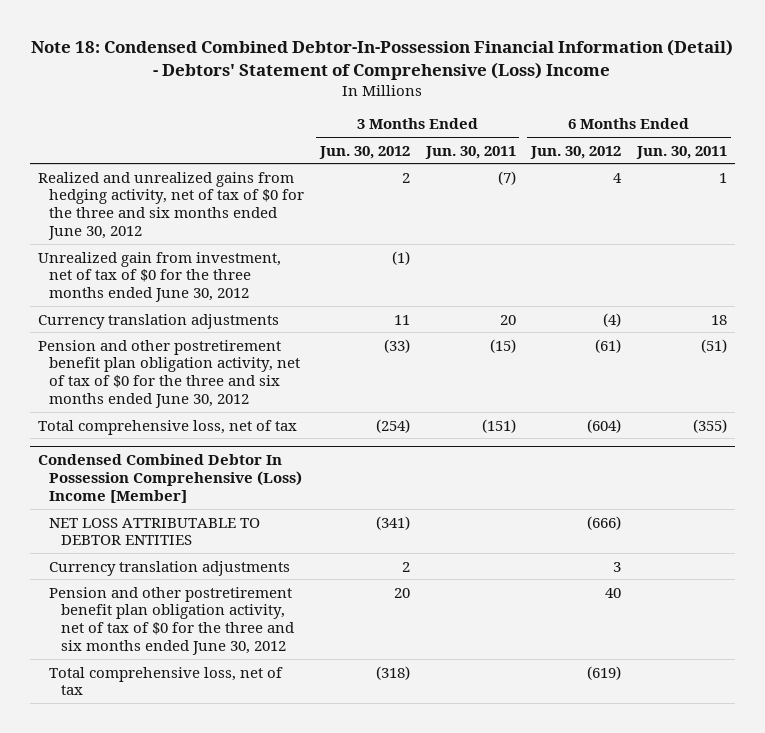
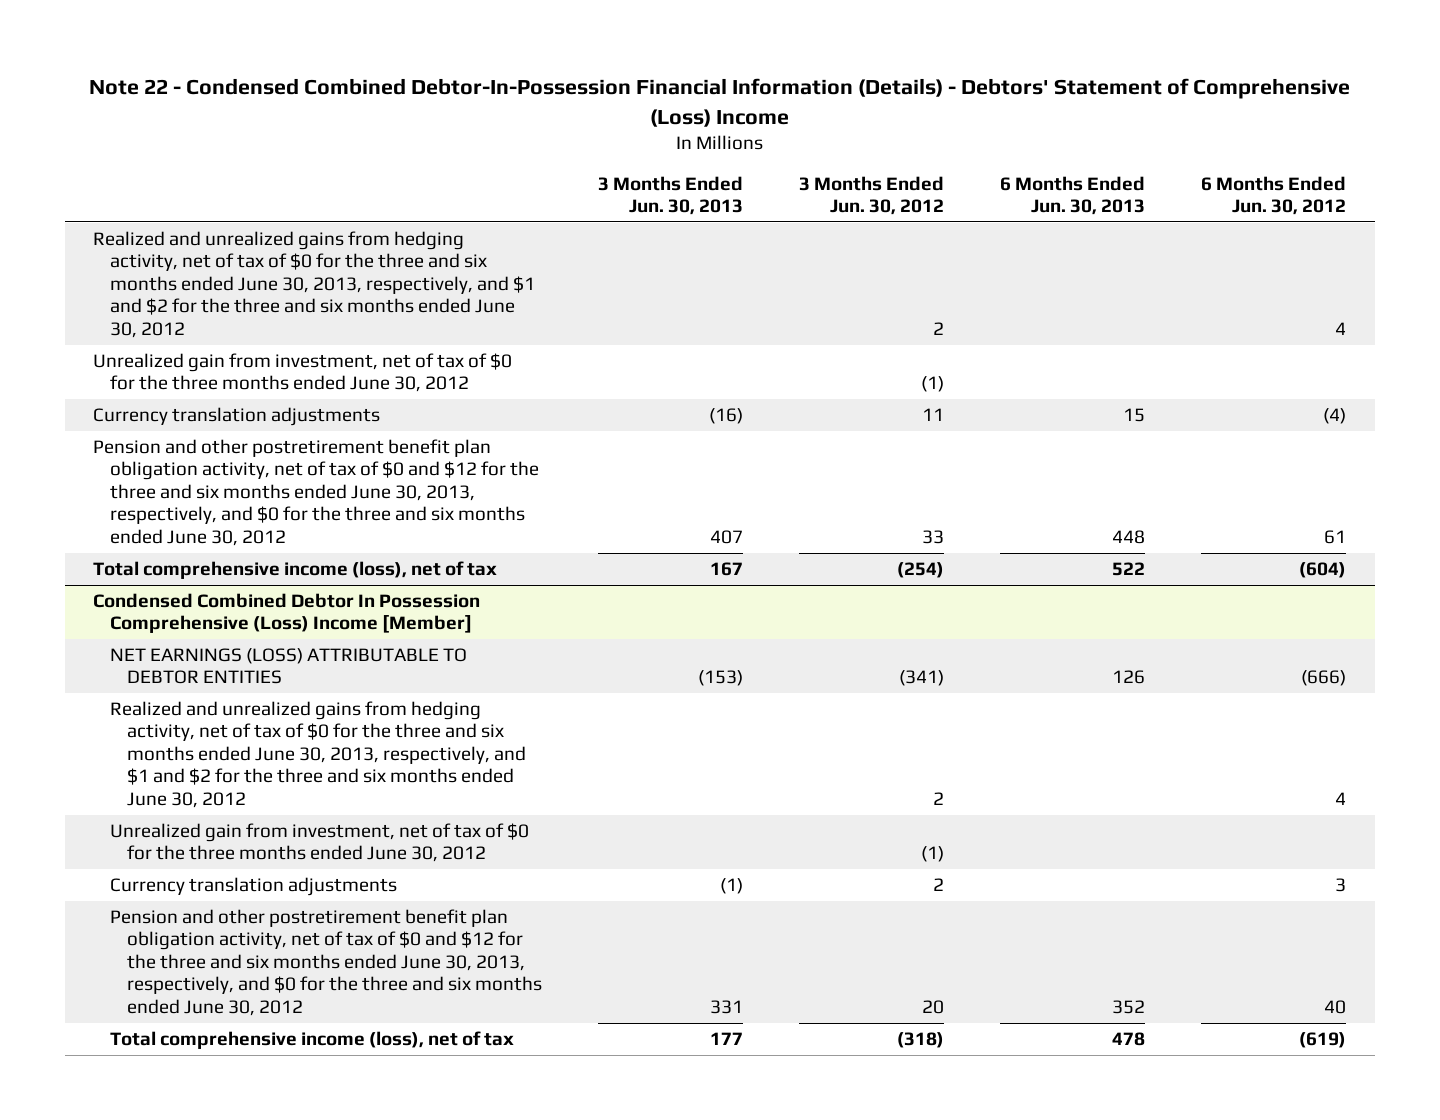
[31,38,734,80] Note 18: Condensed Combined Debtor-In-Possession Financial Information (Detail) - Debtors' Statement of Comprehensive (Loss) Income -> [88,78,1350,127] Note 22 - Condensed Combined Debtor-In-Possession Financial Information (Details) - Debtors' Statement of Comprehensive (Loss) Income
[424,145,516,159] Jun. 30, 2011 -> none
[636,145,728,159] Jun. 30, 2011 -> none
none -> [598,175,744,216] 3 Months Ended Jun. 30, 2013
none -> [1000,175,1146,216] 6 Months Ended Jun. 30, 2013
[37,171,305,241] Realized and unrealized gains from hedging activity, net of tax of $0 for the three and six months ended June 30, 2012 -> [93,231,536,338] Realized and unrealized gains from hedging activity, net of tax of $0 for the three and six months ended June 30, 2013, respectively, and $1 and $2 for the three and six months ended June 30, 2012
[37,339,301,409] Pension and other postretirement benefit plan obligation activity, net of tax of $0 for the three and six months ended June 30, 2012 -> [93,439,540,546] Pension and other postretirement benefit plan obligation activity, net of tax of $0 and $12 for the three and six months ended June 30, 2013, respectively, and $0 for the three and six months ended June 30, 2012
[383,338,410,353] (33) -> [922,529,945,544] 33
[595,338,622,353] (61) -> [1324,529,1347,544] 61
[37,419,297,435] Total comprehensive loss, net of tax -> [93,561,498,580] Total comprehensive income (loss), net of tax
[49,517,261,546] NET LOSS ATTRIBUTABLE TO DEBTOR ENTITIES -> [110,648,468,685] NET EARNINGS (LOSS) ATTRIBUTABLE TO DEBTOR ENTITIES
none -> [110,701,526,808] Realized and unrealized gains from hedging activity, net of tax of $0 for the three and six months ended June 30, 2013, respectively, and $1 and $2 for the three and six months ended June 30, 2012
none -> [110,823,530,863] Unrealized gain from investment, net of tax of $0 for the three months ended June 30, 2012
[49,586,294,656] Pension and other postretirement benefit plan obligation activity, net of tax of $0 for the three and six months ended June 30, 2012 -> [110,909,542,1016] Pension and other postretirement benefit plan obligation activity, net of tax of $0 and $12 for the three and six months ended June 30, 2013, respectively, and $0 for the three and six months ended June 30, 2012
[49,666,284,696] Total comprehensive loss, net of tax -> [110,1031,515,1050] Total comprehensive income (loss), net of tax

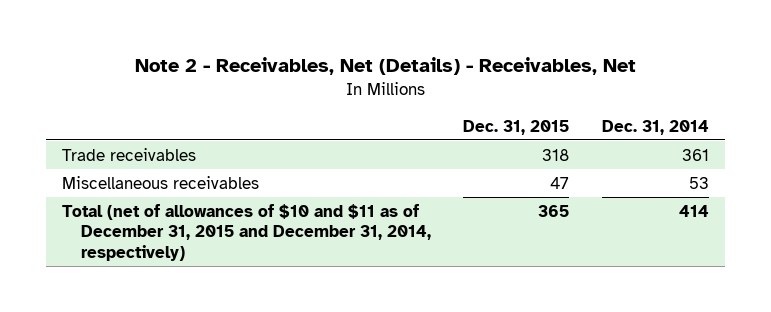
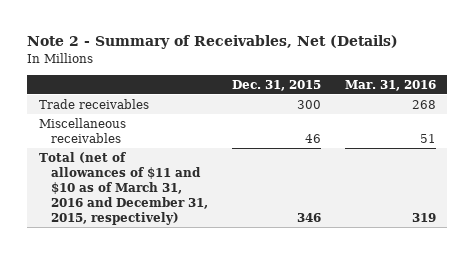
[134,57,636,76] Note 2 - Receivables, Net (Details) - Receivables, Net -> [27,35,399,50] Note 2 - Summary of Receivables, Net (Details)
[601,119,709,135] Dec. 31, 2014 -> none
none -> [344,79,436,91] Mar. 31, 2016
[542,148,570,161] 318 -> [296,100,321,110] 300
[550,176,570,189] 47 -> [304,133,321,143] 46
[62,203,432,261] Total (net of allowances of $10 and $11 as of December 31, 2015 and December 31, 2014, respectively) -> [39,152,209,225] Total (net of allowances of $11 and $10 as of March 31, 2016 and December 31, 2015, respectively)
[538,204,570,217] 365 -> [296,212,321,222] 346

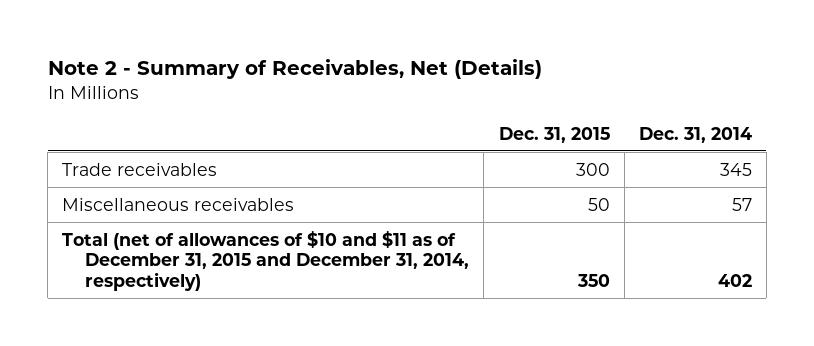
[344,79,436,91] Mar. 31, 2016 -> none
none -> [638,126,752,143] Dec. 31, 2014
[304,133,321,143] 46 -> [587,197,610,211] 50
[39,152,209,225] Total (net of allowances of $11 and $10 as of March 31, 2016 and December 31, 2015, respectively) -> [62,230,470,292] Total (net of allowances of $10 and $11 as of December 31, 2015 and December 31, 2014, respectively)
[296,212,321,222] 346 -> [576,274,610,288] 350

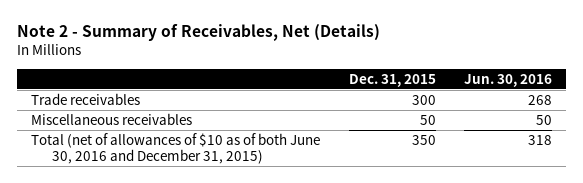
[638,126,752,143] Dec. 31, 2014 -> none
none -> [464,73,553,87] Jun. 30, 2016
[62,230,470,292] Total (net of allowances of $10 and $11 as of December 31, 2015 and December 31, 2014, respectively) -> [31,132,321,164] Total (net of allowances of $10 as of both June 30, 2016 and December 31, 2015)

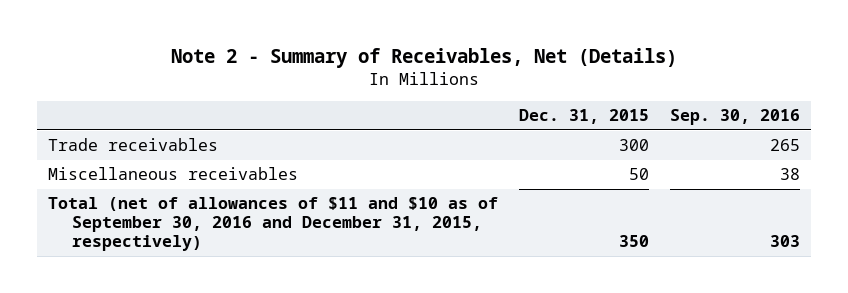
[464,73,553,87] Jun. 30, 2016 -> none
none -> [670,109,801,126] Sep. 30, 2016
[31,132,321,164] Total (net of allowances of $10 as of both June 30, 2016 and December 31, 2015) -> [47,197,498,252] Total (net of allowances of $11 and $10 as of September 30, 2016 and December 31, 2015, respectively)

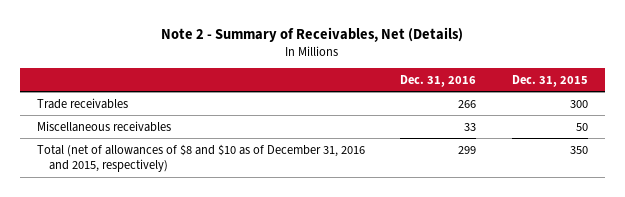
[670,109,801,126] Sep. 30, 2016 -> none
none -> [400,74,477,87] Dec. 31, 2016
[47,197,498,252] Total (net of allowances of $11 and $10 as of September 30, 2016 and December 31, 2015, respectively) -> [37,143,366,173] Total (net of allowances of $8 and $10 as of December 31, 2016 and 2015, respectively)

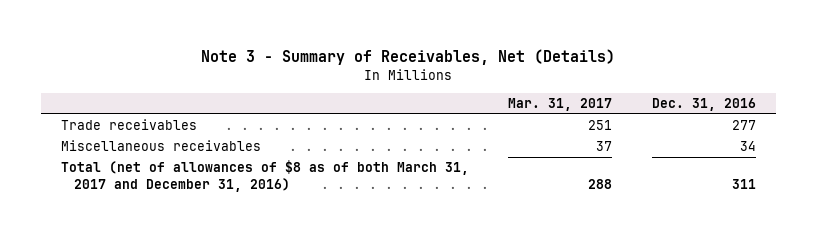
[161,26,464,42] Note 2 - Summary of Receivables, Net (Details) -> [201,48,616,65] Note 3 - Summary of Receivables, Net (Details)
[511,74,588,87] Dec. 31, 2015 -> none
none -> [508,98,613,112] Mar. 31, 2017
[458,99,477,108] 266 -> [732,120,757,131] 277
[464,122,477,131] 33 -> [740,141,757,152] 34
[37,143,366,173] Total (net of allowances of $8 and $10 as of December 31, 2016 and 2015, respectively) -> [60,160,469,193] Total (net of allowances of $8 as of both March 31, 2017 and December 31, 2016)
[458,145,477,154] 299 -> [732,179,757,190] 311

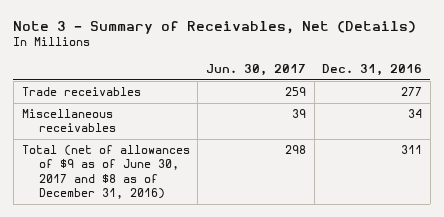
[508,98,613,112] Mar. 31, 2017 -> none
none -> [205,63,306,76] Jun. 30, 2017
[60,160,469,193] Total (net of allowances of $8 as of both March 31, 2017 and December 31, 2016) -> [21,145,190,199] Total (net of allowances of $9 as of June 30, 2017 and $8 as of December 31, 2016)

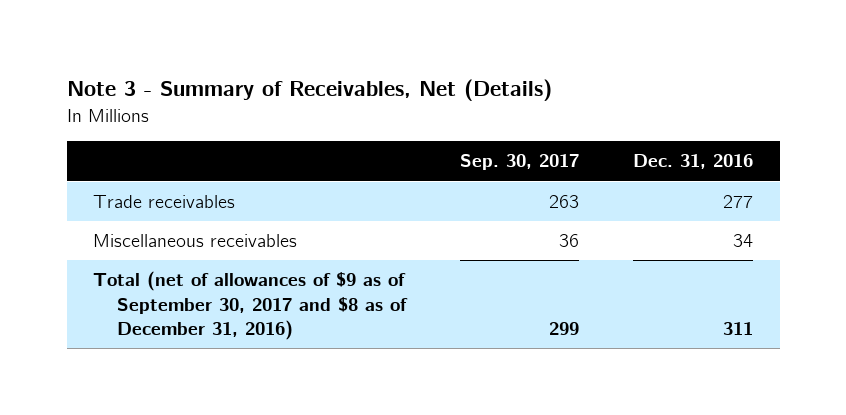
[205,63,306,76] Jun. 30, 2017 -> none
none -> [460,154,580,171] Sep. 30, 2017
[21,145,190,199] Total (net of allowances of $9 as of June 30, 2017 and $8 as of December 31, 2016) -> [93,271,409,340] Total (net of allowances of $9 as of September 30, 2017 and $8 as of December 31, 2016)

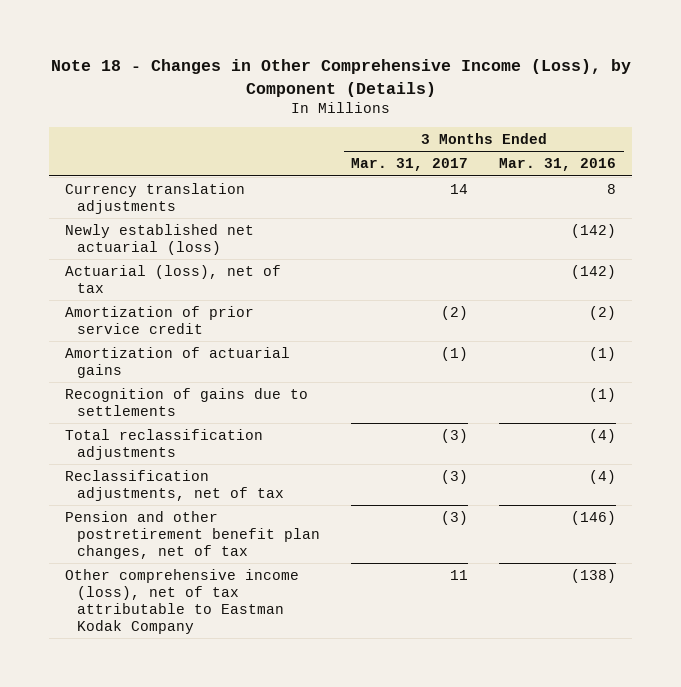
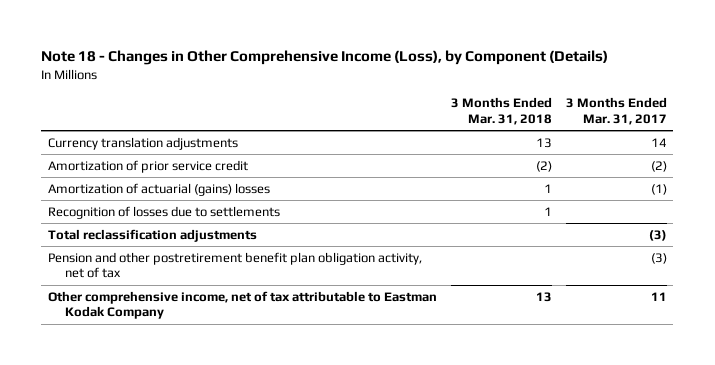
[499,158,617,172] Mar. 31, 2016 -> none
none -> [450,97,552,125] 3 Months Ended Mar. 31, 2018
[64,223,254,255] Newly established net actuarial (loss) -> none
[64,264,281,293] Actuarial (loss), net of tax -> none
[64,346,290,378] Amortization of actuarial gains -> [48,182,271,196] Amortization of actuarial (gains) losses
[64,387,308,416] Recognition of gains due to settlements -> [48,205,281,219] Recognition of losses due to settlements
[64,469,285,501] Reclassification adjustments, net of tax -> none
[64,510,321,559] Pension and other postretirement benefit plan changes, net of tax -> [48,251,423,279] Pension and other postretirement benefit plan obligation activity, net of tax
[64,568,299,634] Other comprehensive income (loss), net of tax attributable to Eastman Kodak Company -> [48,290,438,320] Other comprehensive income, net of tax attributable to Eastman Kodak Company

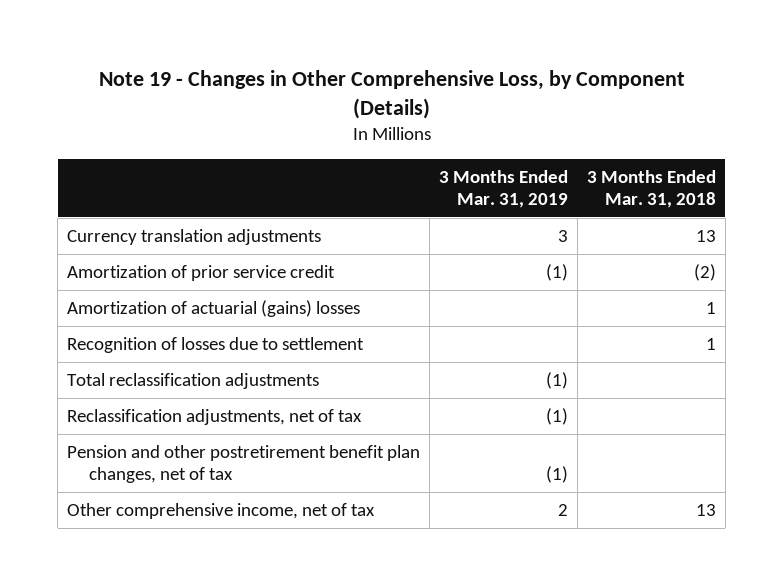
[41,50,609,66] Note 18 - Changes in Other Comprehensive Income (Loss), by Component (Details) -> [98,70,685,120] Note 19 - Changes in Other Comprehensive Loss, by Component (Details)
[565,97,667,125] 3 Months Ended Mar. 31, 2017 -> none
none -> [439,169,569,208] 3 Months Ended Mar. 31, 2019
[48,205,281,219] Recognition of losses due to settlements -> [67,337,365,354] Recognition of losses due to settlement
none -> [67,409,363,426] Reclassification adjustments, net of tax
[48,251,423,279] Pension and other postretirement benefit plan obligation activity, net of tax -> [67,445,421,484] Pension and other postretirement benefit plan changes, net of tax
[48,290,438,320] Other comprehensive income, net of tax attributable to Eastman Kodak Company -> [67,503,376,520] Other comprehensive income, net of tax

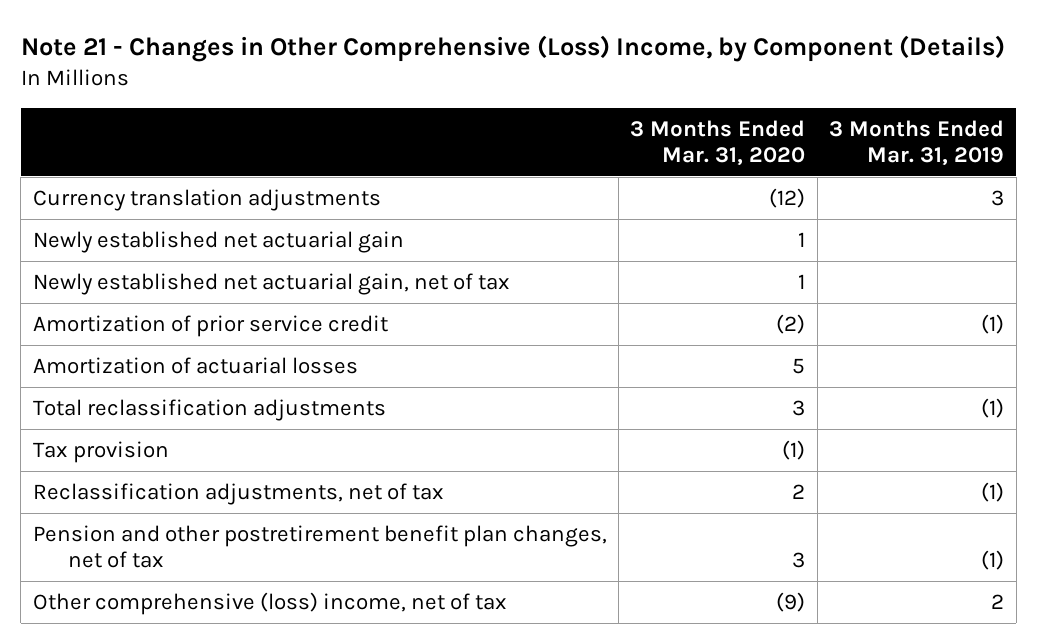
[98,70,685,120] Note 19 - Changes in Other Comprehensive Loss, by Component (Details) -> [20,35,1005,63] Note 21 - Changes in Other Comprehensive (Loss) Income, by Component (Details)
[586,169,716,208] 3 Months Ended Mar. 31, 2018 -> none
none -> [630,119,806,166] 3 Months Ended Mar. 31, 2020
none -> [32,230,404,253] Newly established net actuarial gain
none -> [32,272,510,295] Newly established net actuarial gain, net of tax
[67,337,365,354] Recognition of losses due to settlement -> none
[67,300,361,318] Amortization of actuarial (gains) losses -> [32,356,358,374] Amortization of actuarial losses
none -> [32,440,169,463] Tax provision
[67,503,376,520] Other comprehensive income, net of tax -> [32,591,507,615] Other comprehensive (loss) income, net of tax

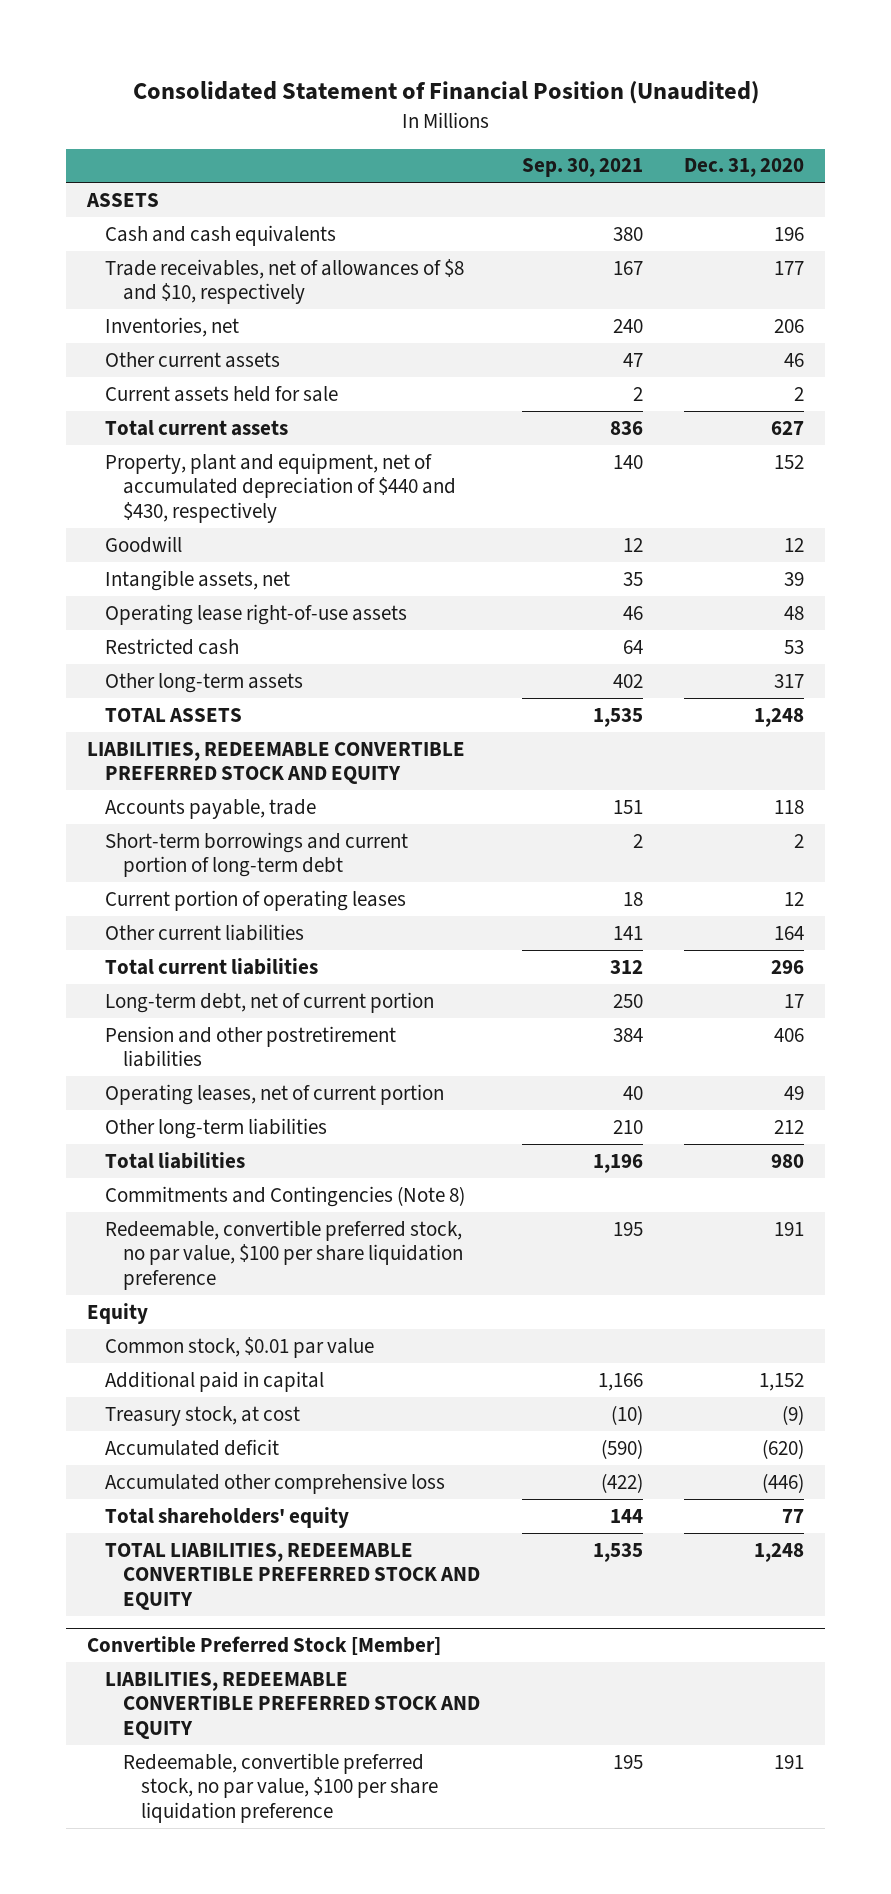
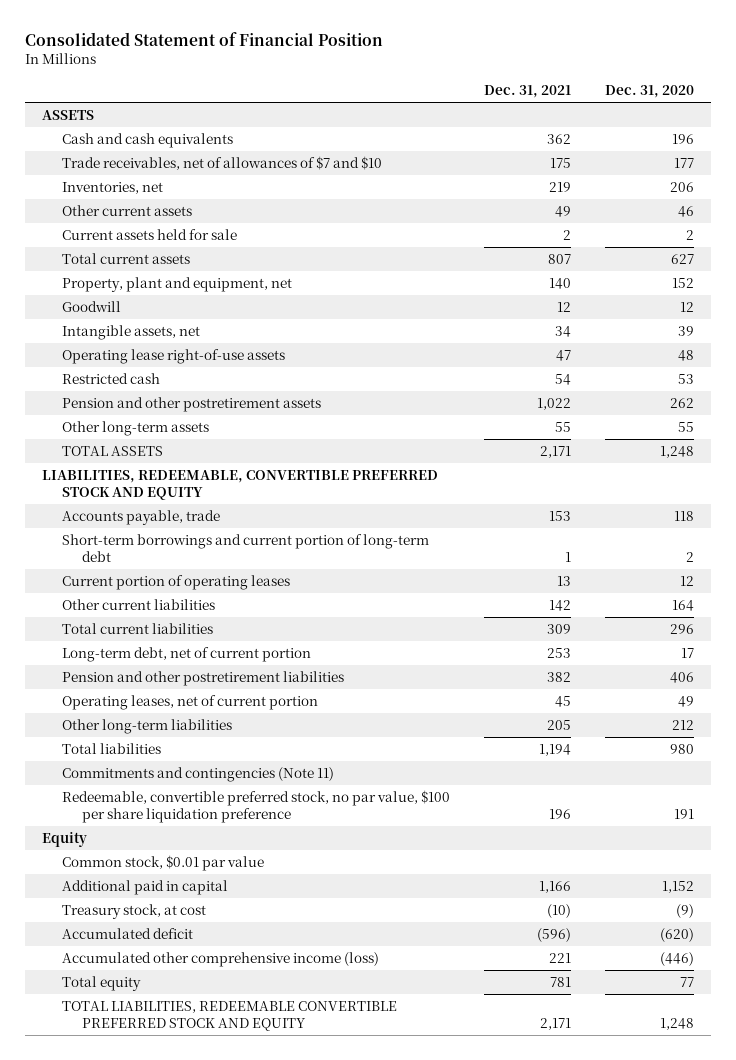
[132,80,759,104] Consolidated Statement of Financial Position (Unaudited) -> [24,31,383,46] Consolidated Statement of Financial Position
[521,158,643,178] Sep. 30, 2021 -> none
none -> [483,85,571,99] Dec. 31, 2021
[104,258,464,305] Trade receivables, net of allowances of $8 and $10, respectively -> [61,156,382,171] Trade receivables, net of allowances of $7 and $10
[104,452,456,523] Property, plant and equipment, net of accumulated depreciation of $440 and $430, respectively -> [61,277,292,293] Property, plant and equipment, net
none -> [61,397,321,413] Pension and other postretirement assets
[774,673,805,688] 317 -> [677,422,694,433] 55
[86,741,465,785] LIABILITIES, REDEEMABLE CONVERTIBLE PREFERRED STOCK AND EQUITY -> [41,470,438,501] LIABILITIES, REDEEMABLE, CONVERTIBLE PREFERRED STOCK AND EQUITY
[104,1185,465,1207] Commitments and Contingencies (Note 8) -> [61,767,334,783] Commitments and contingencies (Note 11)
[104,1472,445,1494] Accumulated other comprehensive loss -> [61,952,379,968] Accumulated other comprehensive income (loss)
[104,1506,349,1528] Total shareholders' equity -> [61,976,141,992] Total equity
[86,1635,441,1655] Convertible Preferred Stock [Member] -> none
[104,1671,480,1739] LIABILITIES, REDEEMABLE CONVERTIBLE PREFERRED STOCK AND EQUITY -> none
[122,1752,438,1823] Redeemable, convertible preferred stock, no par value, $100 per share liquidation preference -> none

